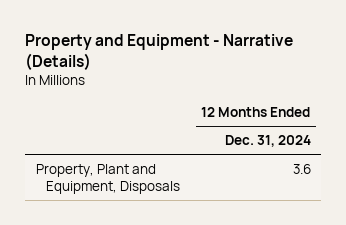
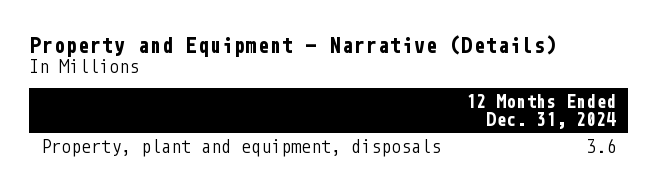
[35,163,180,195] Property, Plant and Equipment, Disposals -> [41,139,442,158] Property, plant and equipment, disposals

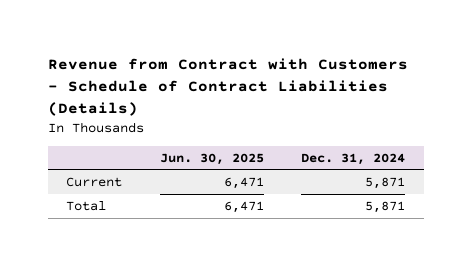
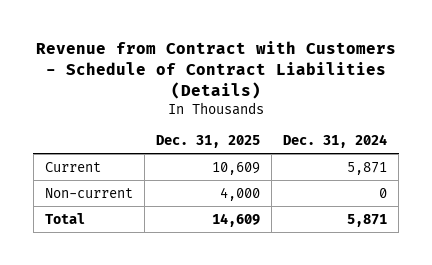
[159,152,264,165] Jun. 30, 2025 -> none
none -> [155,135,260,149] Dec. 31, 2025
none -> [44,187,133,198] Non-current

